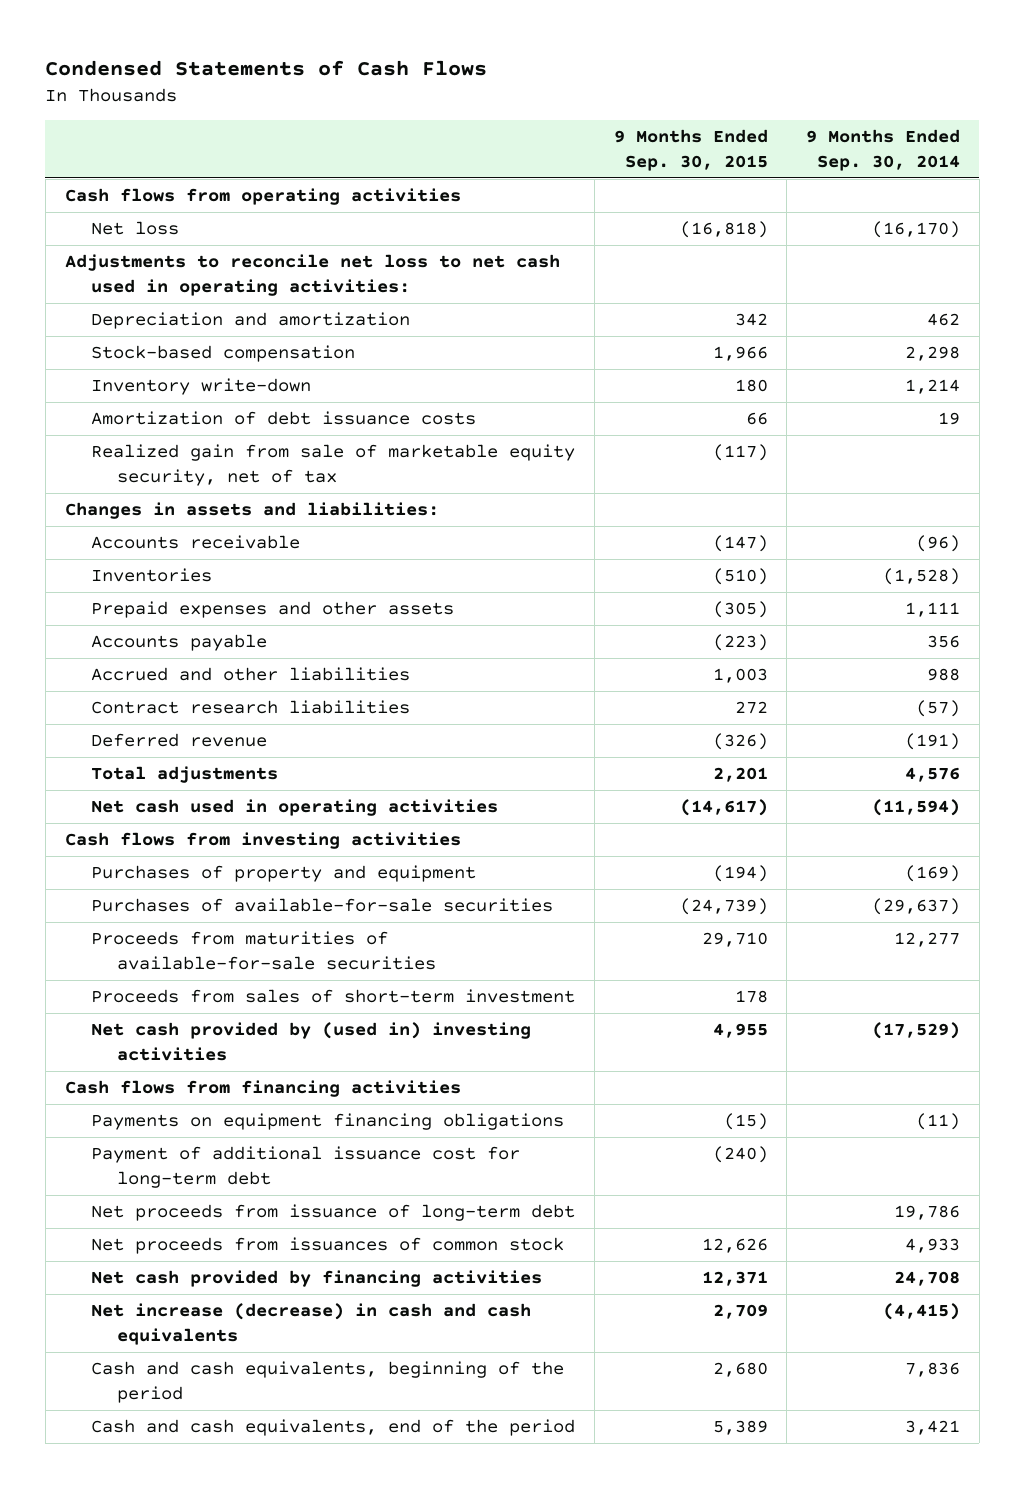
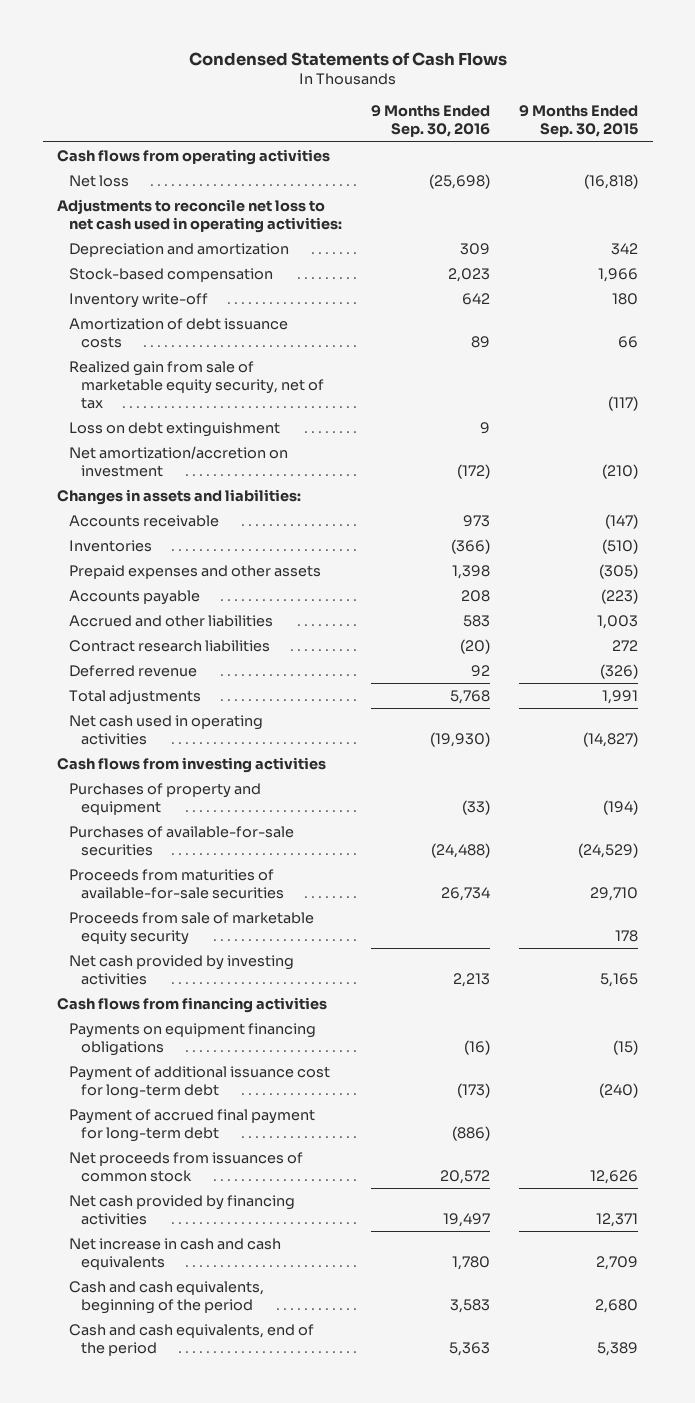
[806,129,961,171] 9 Months Ended Sep. 30, 2014 -> none
none -> [371,105,491,138] 9 Months Ended Sep. 30, 2016
[91,378,312,396] Inventory write-down -> [69,292,209,308] Inventory write-off
none -> [69,421,281,437] Loss on debt extinguishment
none -> [69,445,289,477] Net amortization/accretion on investment
[712,767,768,783] 2,201 -> [602,689,639,704] 1,991
[679,799,768,817] (14,617) -> [583,731,639,747] (14,827)
[679,898,768,916] (24,739) -> [578,842,639,858] (24,529)
[91,989,576,1004] Proceeds from sales of short-term investment -> [69,911,315,945] Proceeds from sale of marketable equity security
[91,1022,532,1061] Net cash provided by (used in) investing activities -> [69,954,295,985] Net cash provided by investing activities
[712,1023,768,1039] 4,955 -> [600,972,639,987] 5,165
[91,1204,576,1222] Net proceeds from issuance of long-term debt -> none
none -> [69,1108,316,1142] Payment of accrued final payment for long-term debt
[91,1303,532,1345] Net increase (decrease) in cash and cash equivalents -> [69,1237,282,1270] Net increase in cash and cash equivalents

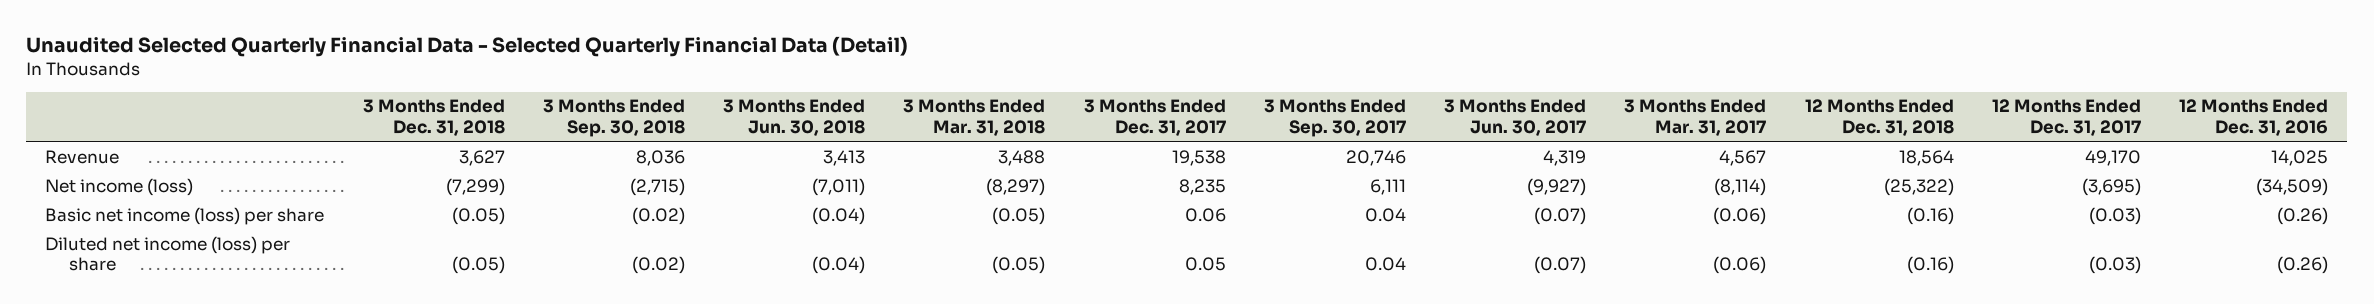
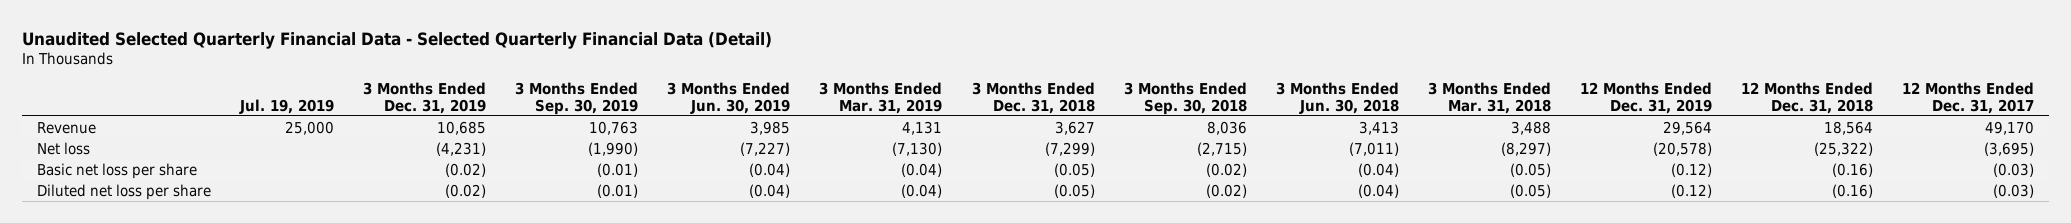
[1083,99,1226,136] 3 Months Ended Dec. 31, 2017 -> none
[1263,99,1406,137] 3 Months Ended Sep. 30, 2017 -> none
[1444,99,1587,136] 3 Months Ended Jun. 30, 2017 -> none
[1624,99,1767,136] 3 Months Ended Mar. 31, 2017 -> none
[2179,99,2329,136] 12 Months Ended Dec. 31, 2016 -> none
none -> [238,98,334,114] Jul. 19, 2019
none -> [363,82,487,114] 3 Months Ended Dec. 31, 2019
none -> [515,82,639,115] 3 Months Ended Sep. 30, 2019
none -> [667,82,791,114] 3 Months Ended Jun. 30, 2019
none -> [819,82,943,114] 3 Months Ended Mar. 31, 2019
none -> [1579,82,1712,114] 12 Months Ended Dec. 31, 2019
[45,177,194,196] Net income (loss) -> [36,141,90,155] Net loss
[45,206,325,225] Basic net income (loss) per share -> [36,162,197,179] Basic net loss per share
[45,235,291,271] Diluted net income (loss) per share -> [36,183,211,200] Diluted net loss per share

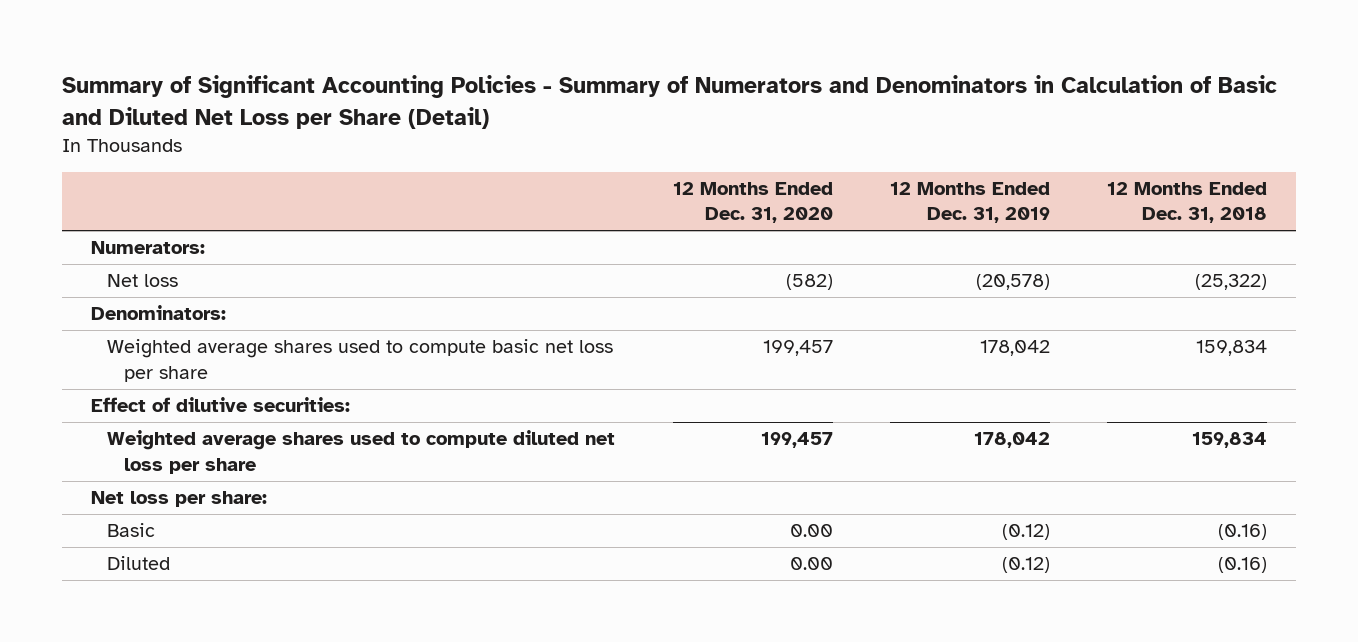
[22,31,773,49] Unaudited Selected Quarterly Financial Data - Selected Quarterly Financial Data (Detail) -> [62,75,1278,129] Summary of Significant Accounting Policies - Summary of Numerators and Denominators in Calculation of Basic and Diluted Net Loss per Share (Detail)
[238,98,334,114] Jul. 19, 2019 -> none
[363,82,487,114] 3 Months Ended Dec. 31, 2019 -> none
[515,82,639,115] 3 Months Ended Sep. 30, 2019 -> none
[667,82,791,114] 3 Months Ended Jun. 30, 2019 -> none
[819,82,943,114] 3 Months Ended Mar. 31, 2019 -> none
[971,82,1095,114] 3 Months Ended Dec. 31, 2018 -> none
[1123,82,1247,115] 3 Months Ended Sep. 30, 2018 -> none
[1275,82,1399,114] 3 Months Ended Jun. 30, 2018 -> none
[1427,82,1551,114] 3 Months Ended Mar. 31, 2018 -> none
[1902,82,2035,114] 12 Months Ended Dec. 31, 2017 -> none
none -> [672,181,833,224] 12 Months Ended Dec. 31, 2020
[36,121,96,134] Revenue -> none
none -> [90,241,205,255] Numerators:
none -> [90,305,226,321] Denominators:
none -> [107,339,614,382] Weighted average shares used to compute basic net loss per share
none -> [90,397,350,413] Effect of dilutive securities:
none -> [107,430,616,474] Weighted average shares used to compute diluted net loss per share
none -> [90,491,267,508] Net loss per share:
[36,162,197,179] Basic net loss per share -> [107,523,156,538] Basic
[36,183,211,200] Diluted net loss per share -> [107,556,171,571] Diluted

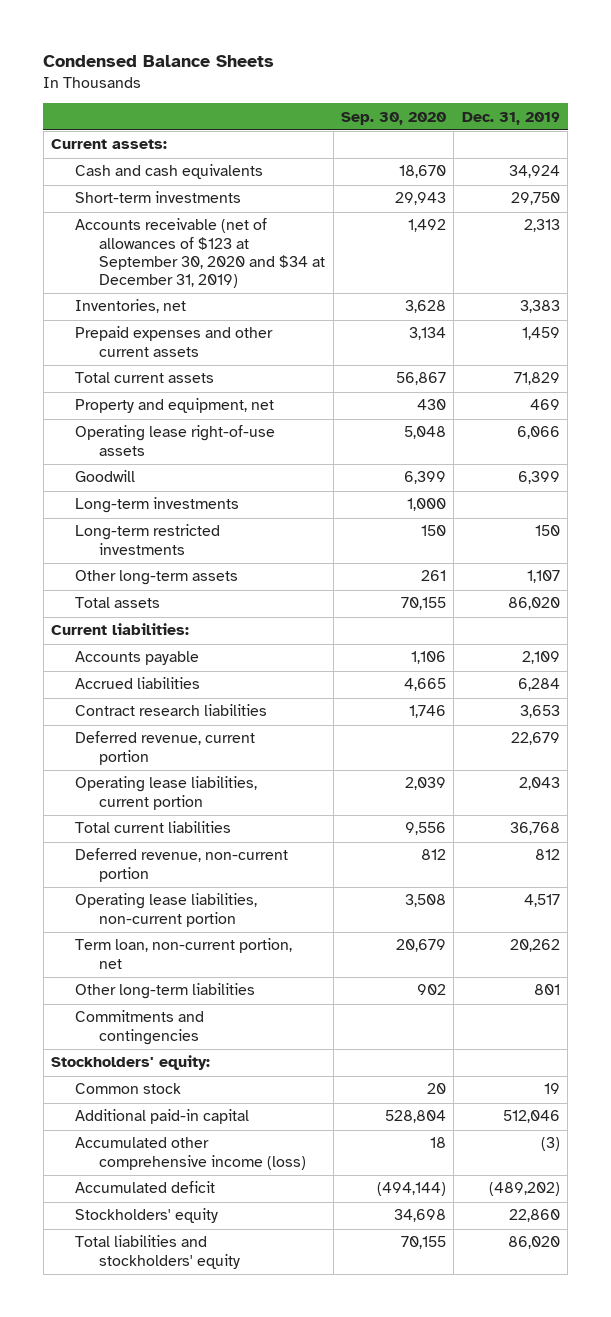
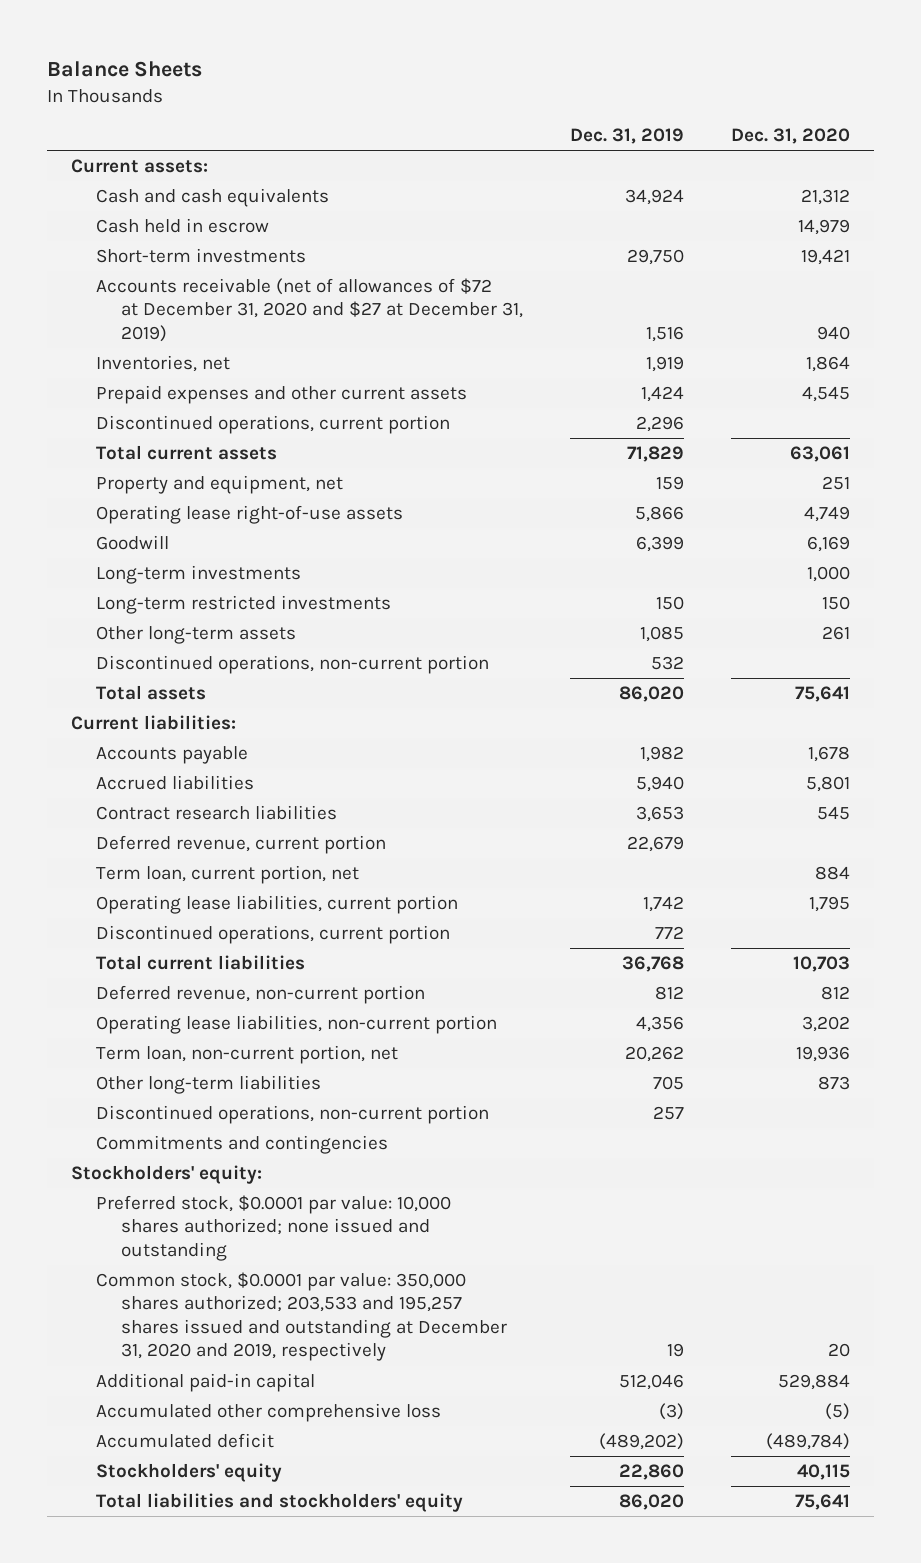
[43,55,275,68] Condensed Balance Sheets -> [46,61,202,78] Balance Sheets
[340,111,446,125] Sep. 30, 2020 -> none
none -> [731,128,851,145] Dec. 31, 2020
none -> [95,217,269,233] Cash held in escrow
[75,218,326,289] Accounts receivable (net of allowances of $123 at September 30, 2020 and $34 at December 31, 2019) -> [95,277,523,342] Accounts receivable (net of allowances of $72 at December 31, 2020 and $27 at December 31, 2019)
[523,219,560,233] 2,313 -> [645,325,684,342] 1,516
[519,300,560,314] 3,383 -> [645,355,684,372] 1,919
[521,327,560,341] 1,459 -> [640,385,684,402] 1,424
none -> [95,414,450,434] Discontinued operations, current portion
[529,399,560,411] 469 -> [655,475,684,490] 159
[516,426,560,440] 6,066 -> [634,505,684,522] 5,866
[526,570,560,584] 1,107 -> [639,625,684,642] 1,085
none -> [95,654,489,674] Discontinued operations, non-current portion
[521,651,560,665] 2,109 -> [639,745,684,762] 1,982
[517,678,560,692] 6,284 -> [635,775,684,792] 5,940
none -> [95,864,359,884] Term loan, current portion, net
[518,777,560,791] 2,043 -> [642,895,684,912] 1,742
none -> [95,924,450,944] Discontinued operations, current portion
[523,894,560,908] 4,517 -> [635,1015,684,1032] 4,356
[533,984,560,996] 801 -> [652,1075,684,1090] 705
none -> [95,1104,489,1124] Discontinued operations, non-current portion
none -> [95,1194,451,1261] Preferred stock, $0.0001 par value: 10,000 shares authorized; none issued and outstanding
[75,1083,182,1095] Common stock -> [95,1271,507,1362] Common stock, $0.0001 par value: 350,000 shares authorized; 203,533 and 195,257 shares issued and outstanding at December 31, 2020 and 2019, respectively
[75,1137,307,1170] Accumulated other comprehensive income (loss) -> [95,1402,441,1422] Accumulated other comprehensive loss

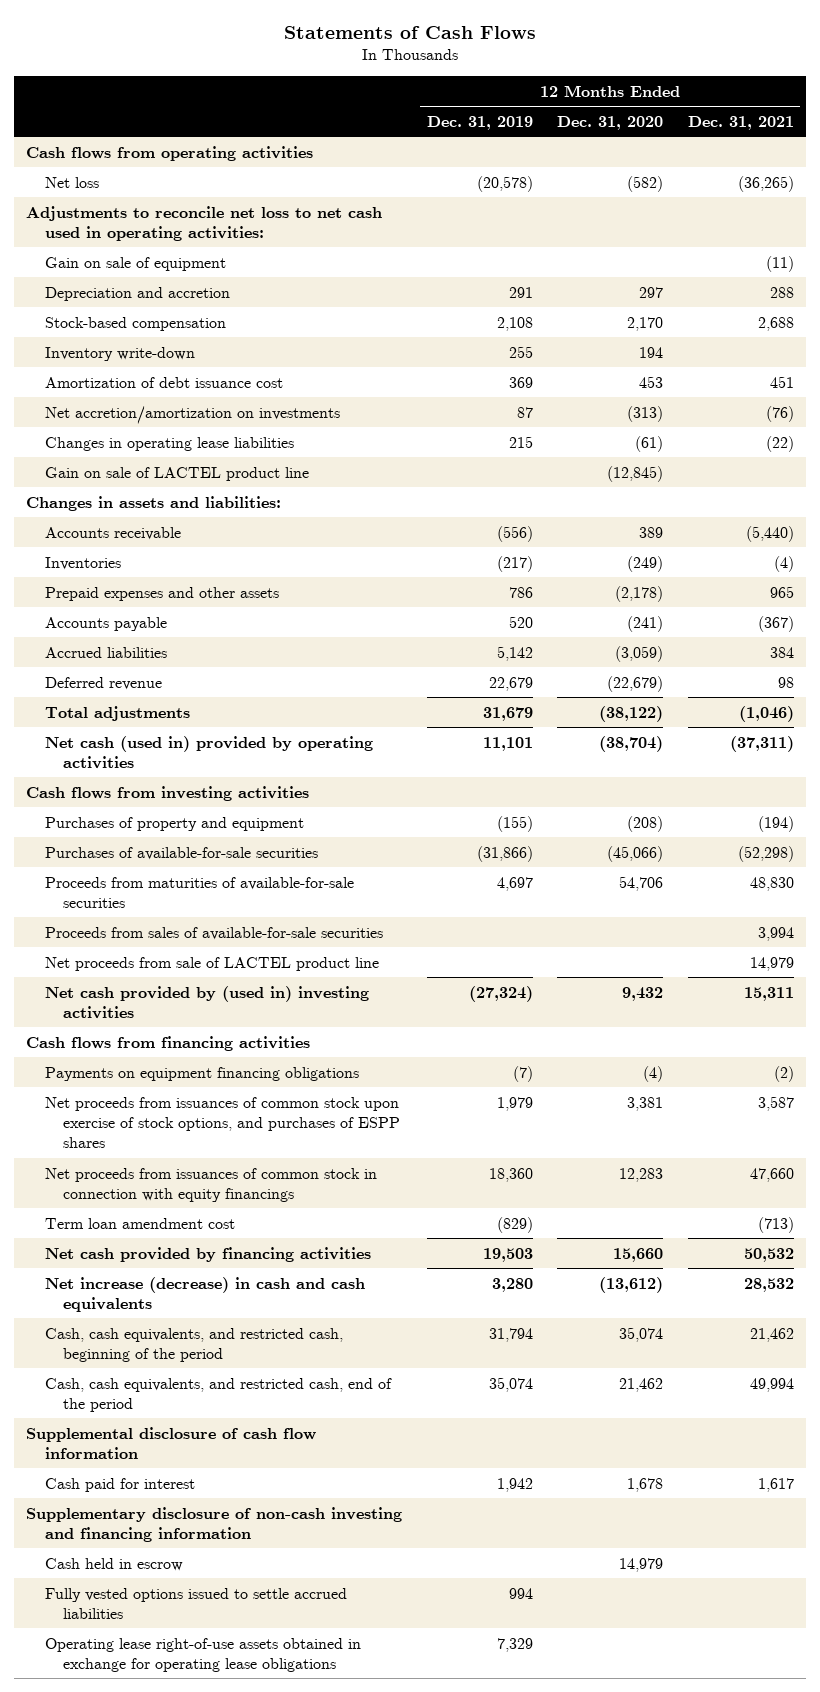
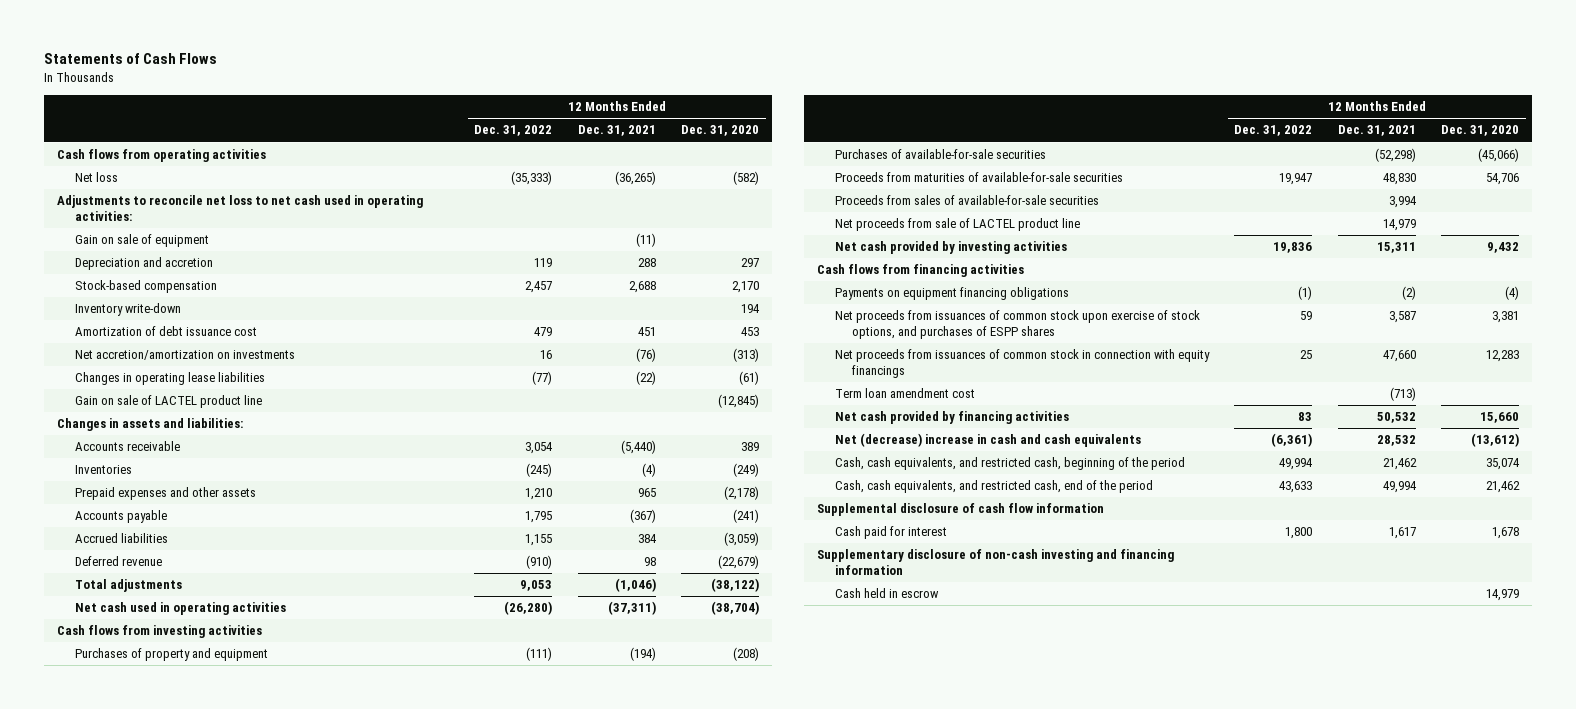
[426,115,533,130] Dec. 31, 2019 -> none
none -> [474,125,553,137] Dec. 31, 2022
[44,735,373,769] Net cash (used in) provided by operating activities -> [74,602,286,616] Net cash used in operating activities
[44,985,369,1019] Net cash provided by (used in) investing activities -> [834,241,1067,255] Net cash provided by investing activities
[44,1276,365,1312] Net increase (decrease) in cash and cash equivalents -> [834,433,1141,448] Net (decrease) increase in cash and cash equivalents
[44,1587,347,1619] Fully vested options issued to settle accrued liabilities -> none
[44,1637,361,1672] Operating lease right-of-use assets obtained in exchange for operating lease obligations -> none

